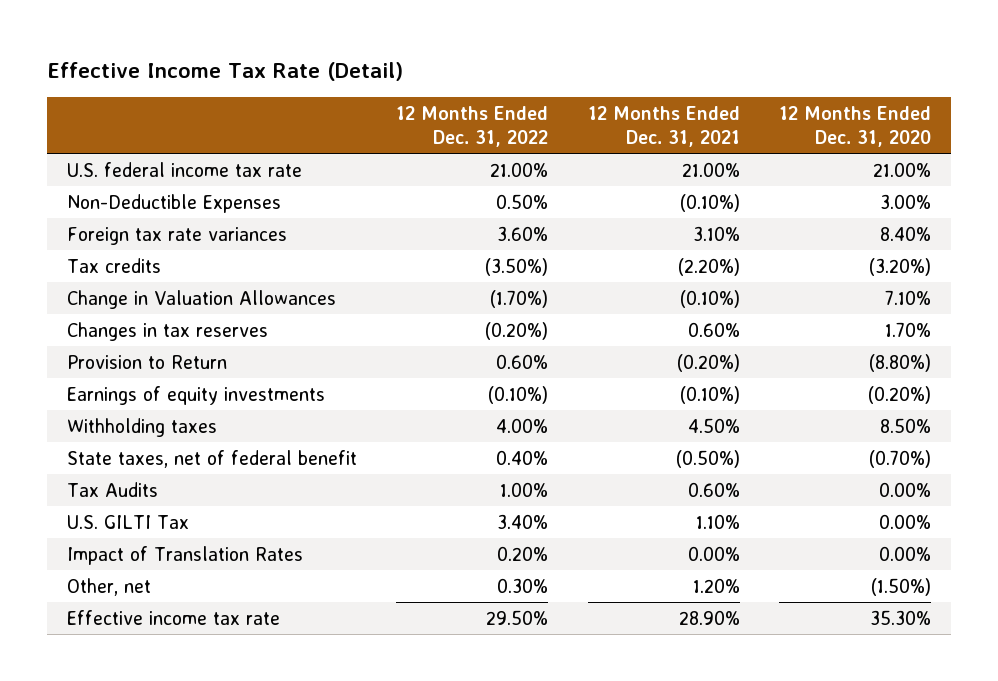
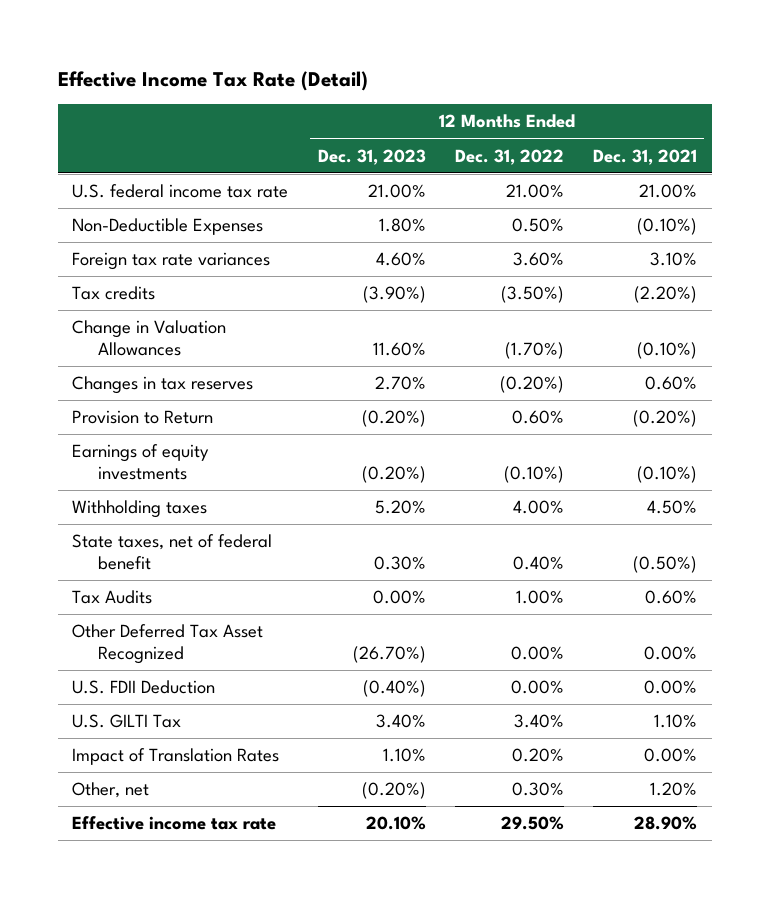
[779,105,932,147] 12 Months Ended Dec. 31, 2020 -> none
none -> [317,148,426,165] Dec. 31, 2023
none -> [72,624,264,664] Other Deferred Tax Asset Recognized
none -> [72,680,216,695] U.S. FDII Deduction

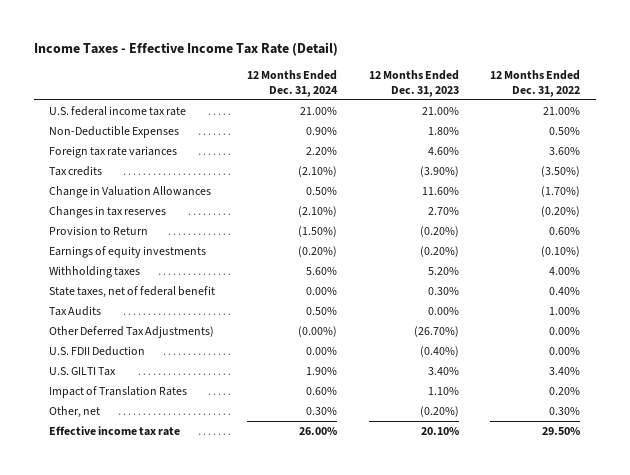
[57,71,368,92] Effective Income Tax Rate (Detail) -> [33,41,338,56] Income Taxes - Effective Income Tax Rate (Detail)
[593,148,698,165] Dec. 31, 2021 -> none
none -> [246,69,338,97] 12 Months Ended Dec. 31, 2024
[72,624,264,664] Other Deferred Tax Asset Recognized -> [49,326,215,339] Other Deferred Tax Adjustments)

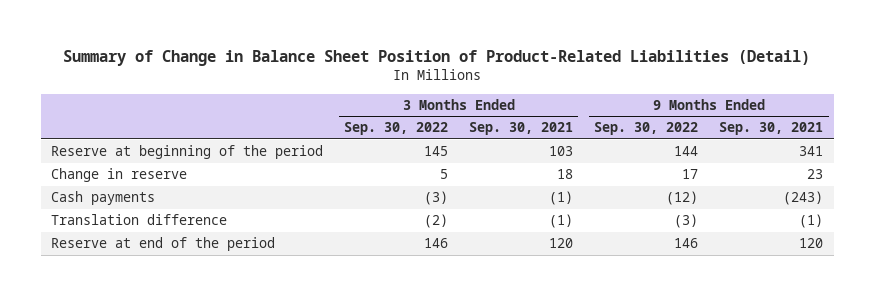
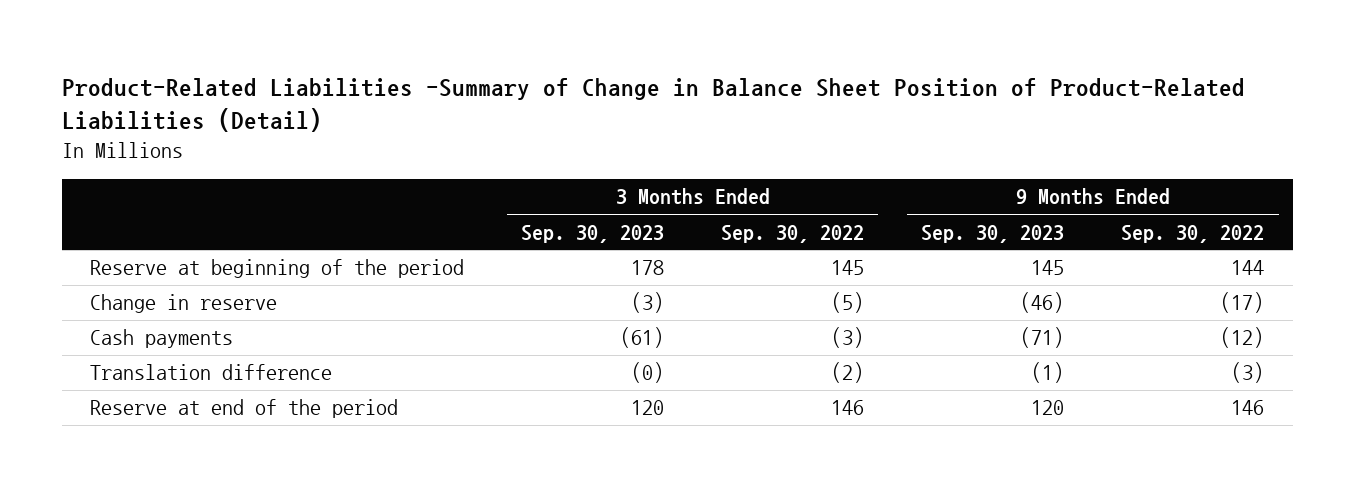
[63,49,811,66] Summary of Change in Balance Sheet Position of Product-Related Liabilities (Detail) -> [61,78,1245,133] Product-Related Liabilities -Summary of Change in Balance Sheet Position of Product-Related Liabilities (Detail)
[469,122,574,136] Sep. 30, 2021 -> none
[719,122,824,136] Sep. 30, 2021 -> none
none -> [521,224,665,243] Sep. 30, 2023
none -> [921,224,1065,243] Sep. 30, 2023
[440,169,449,180] 5 -> [831,292,865,314] (5)
[682,169,699,180] 17 -> [1220,292,1265,314] (17)

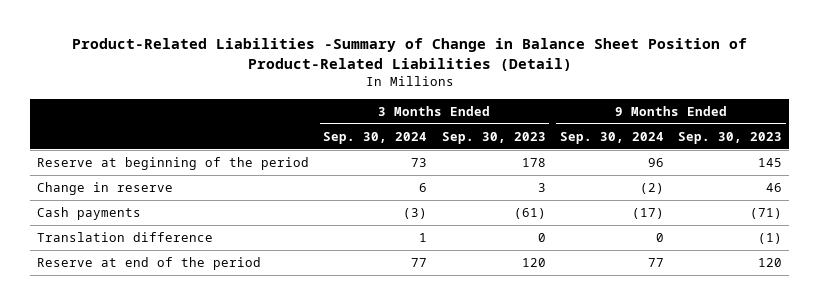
[721,224,865,243] Sep. 30, 2022 -> none
[1121,224,1265,243] Sep. 30, 2022 -> none
none -> [323,132,428,145] Sep. 30, 2024
none -> [559,132,664,145] Sep. 30, 2024
[631,292,665,314] (3) -> [537,183,546,193] 3
[1020,292,1065,314] (46) -> [766,183,783,193] 46
[631,362,665,384] (0) -> [537,233,546,243] 0

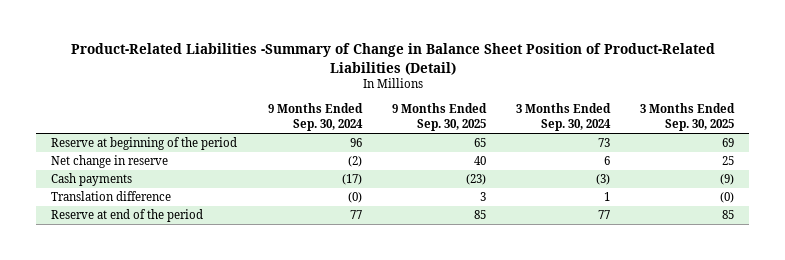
[441,132,546,145] Sep. 30, 2023 -> none
[678,132,783,145] Sep. 30, 2023 -> none
none -> [391,103,487,132] 9 Months Ended Sep. 30, 2025
none -> [640,103,736,132] 3 Months Ended Sep. 30, 2025
[36,182,173,196] Change in reserve -> [51,155,169,169] Net change in reserve
[655,233,664,243] 0 -> [347,192,362,204] (0)

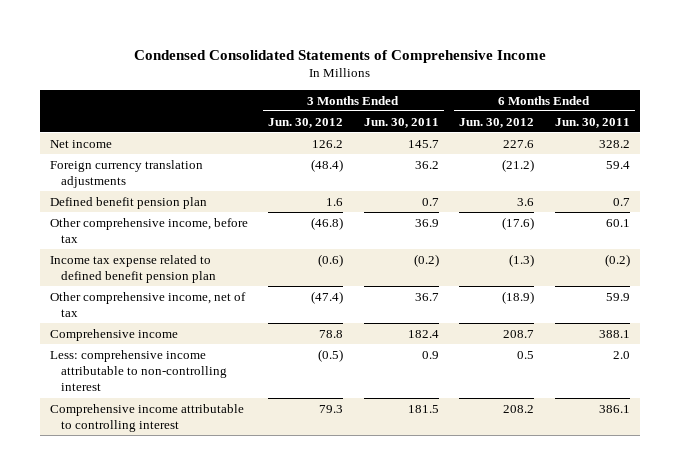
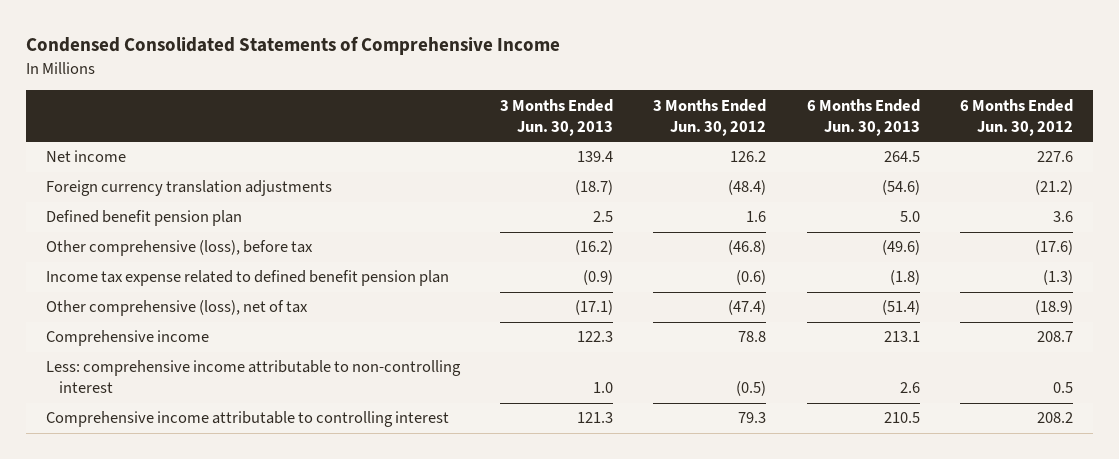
[363,117,439,128] Jun. 30, 2011 -> none
[554,117,630,128] Jun. 30, 2011 -> none
none -> [500,98,614,136] 3 Months Ended Jun. 30, 2013
none -> [806,98,920,136] 6 Months Ended Jun. 30, 2013
[49,217,248,244] Other comprehensive income, before tax -> [45,240,313,257] Other comprehensive (loss), before tax
[49,291,246,318] Other comprehensive income, net of tax -> [45,300,308,317] Other comprehensive (loss), net of tax

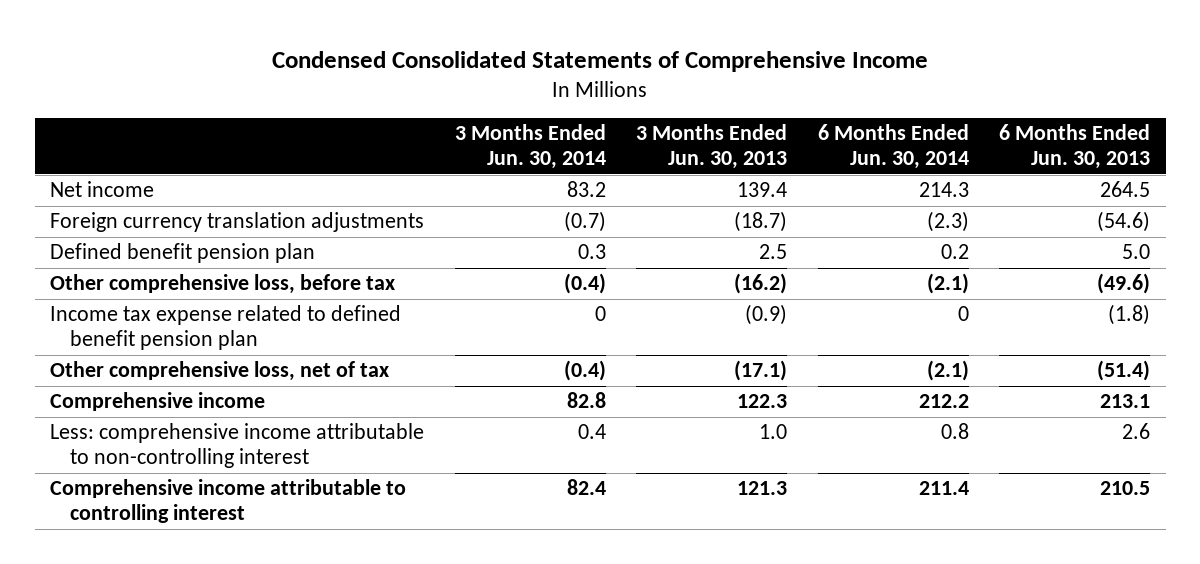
[653,98,767,136] 3 Months Ended Jun. 30, 2012 -> none
[960,98,1074,136] 6 Months Ended Jun. 30, 2012 -> none
none -> [454,124,606,170] 3 Months Ended Jun. 30, 2014
none -> [817,124,969,170] 6 Months Ended Jun. 30, 2014
[45,240,313,257] Other comprehensive (loss), before tax -> [49,274,395,295] Other comprehensive loss, before tax
[45,300,308,317] Other comprehensive (loss), net of tax -> [49,361,389,382] Other comprehensive loss, net of tax

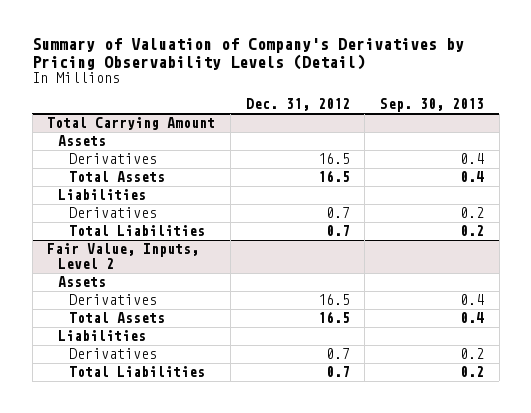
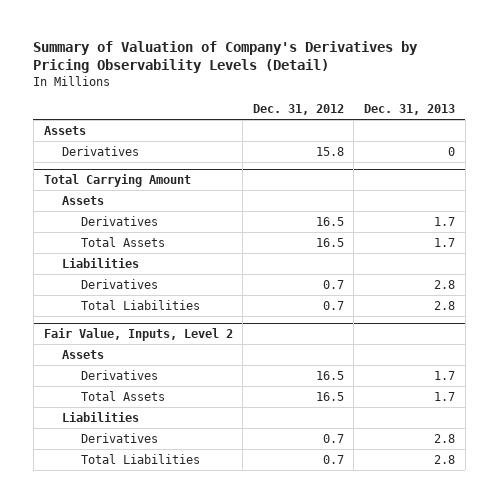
[379,98,484,113] Sep. 30, 2013 -> none
none -> [364,103,456,115] Dec. 31, 2013
none -> [43,125,86,135] Assets
none -> [62,145,140,156] Derivatives

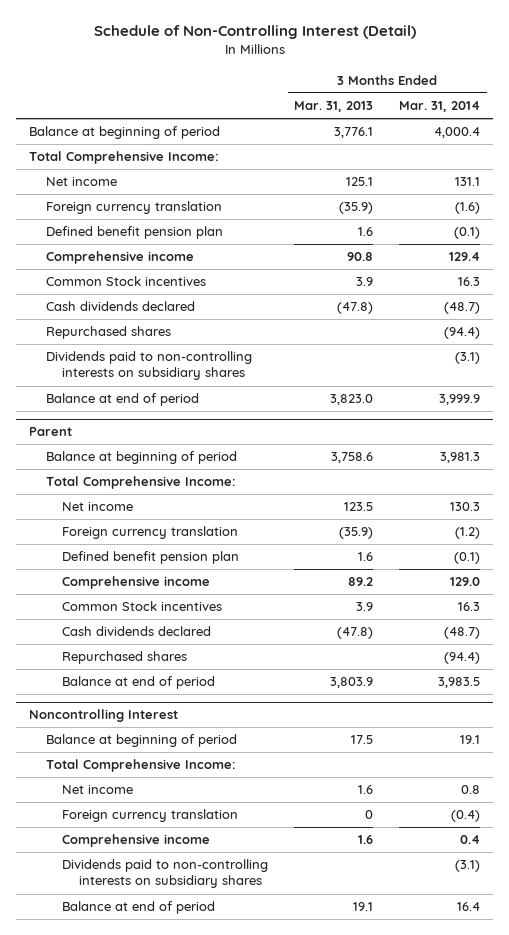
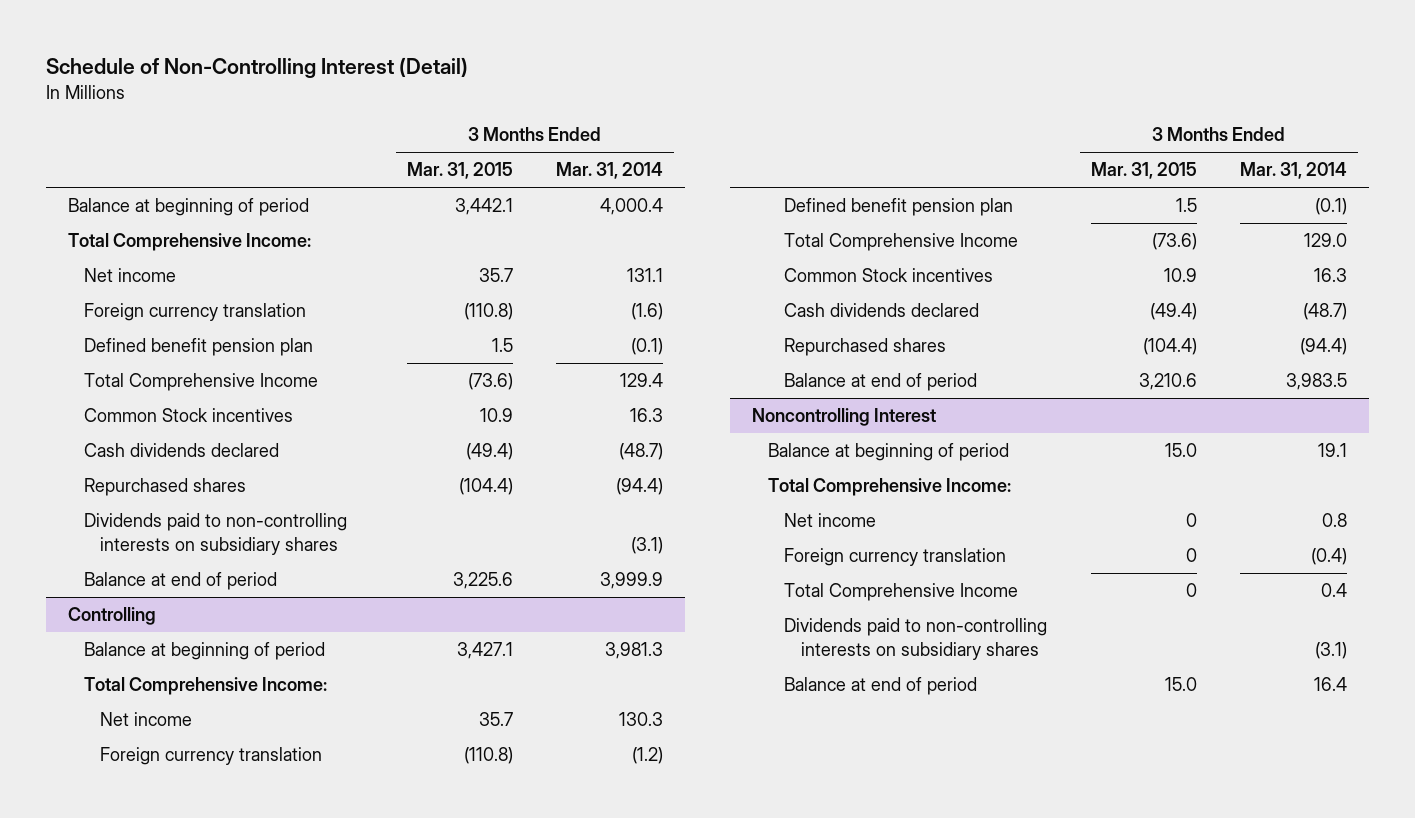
[294,101,374,113] Mar. 31, 2013 -> none
none -> [406,162,513,180] Mar. 31, 2015
[45,251,194,265] Comprehensive income -> [83,373,318,392] Total Comprehensive Income
[29,427,73,437] Parent -> none
none -> [67,607,156,626] Controlling
[62,576,211,590] Comprehensive income -> [784,233,1019,252] Total Comprehensive Income
[62,834,211,848] Comprehensive income -> [784,583,1019,602] Total Comprehensive Income

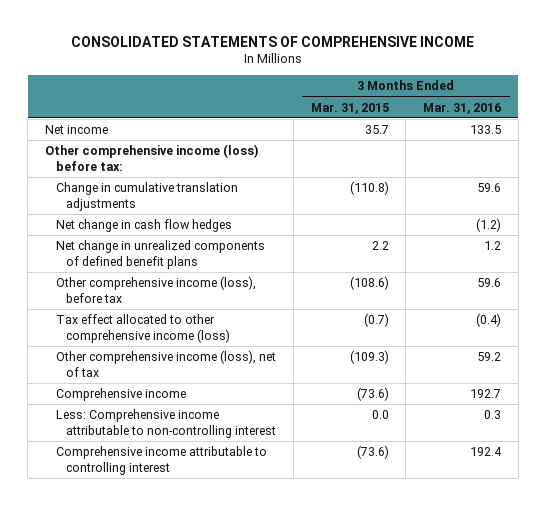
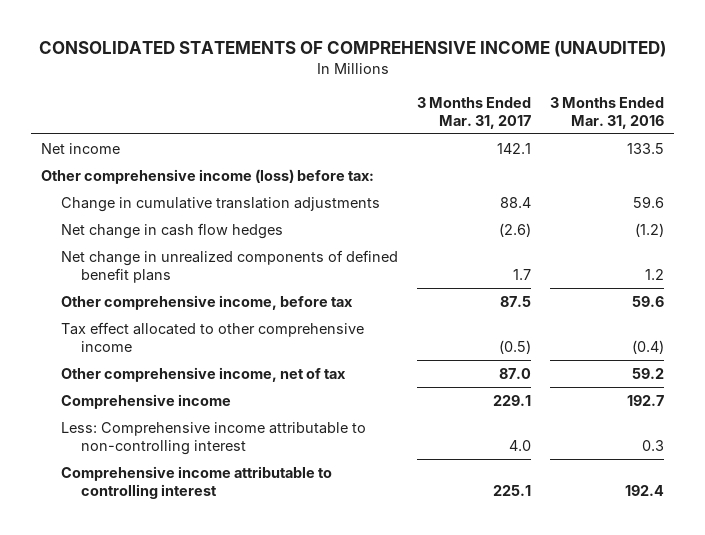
[70,35,474,47] CONSOLIDATED STATEMENTS OF COMPREHENSIVE INCOME -> [38,41,666,58] CONSOLIDATED STATEMENTS OF COMPREHENSIVE INCOME (UNAUDITED)
[310,102,389,114] Mar. 31, 2015 -> none
none -> [417,96,532,129] 3 Months Ended Mar. 31, 2017
[55,275,256,303] Other comprehensive income (loss), before tax -> [61,295,354,311] Other comprehensive income, before tax
[55,313,231,343] Tax effect allocated to other comprehensive income (loss) -> [61,322,365,352] Tax effect allocated to other comprehensive income
[55,349,276,377] Other comprehensive income (loss), net of tax -> [61,367,347,383] Other comprehensive income, net of tax

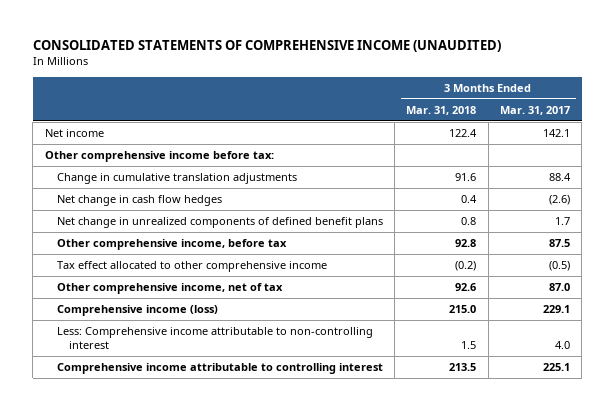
[550,96,665,129] 3 Months Ended Mar. 31, 2016 -> none
none -> [406,105,477,115] Mar. 31, 2018
[40,169,374,185] Other comprehensive income (loss) before tax: -> [44,150,274,162] Other comprehensive income before tax:
[61,394,232,410] Comprehensive income -> [56,304,218,316] Comprehensive income (loss)

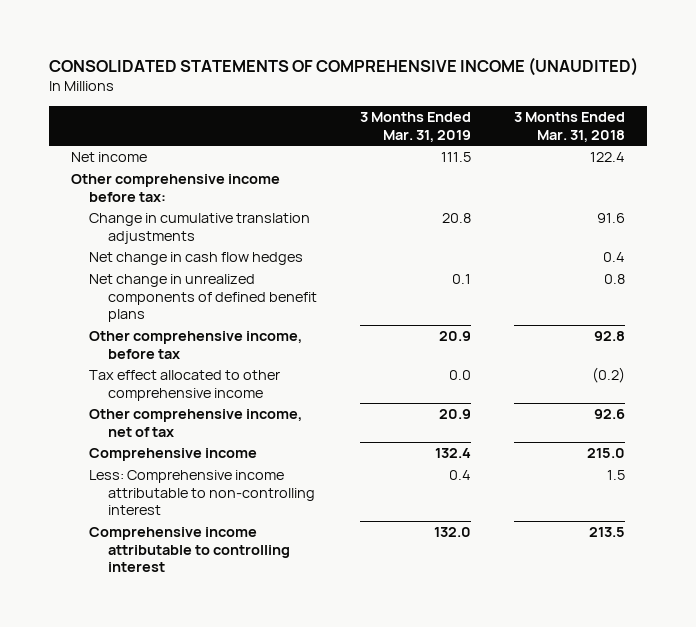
[499,105,570,115] Mar. 31, 2017 -> none
none -> [360,112,472,142] 3 Months Ended Mar. 31, 2019
[56,304,218,316] Comprehensive income (loss) -> [89,448,258,462] Comprehensive income

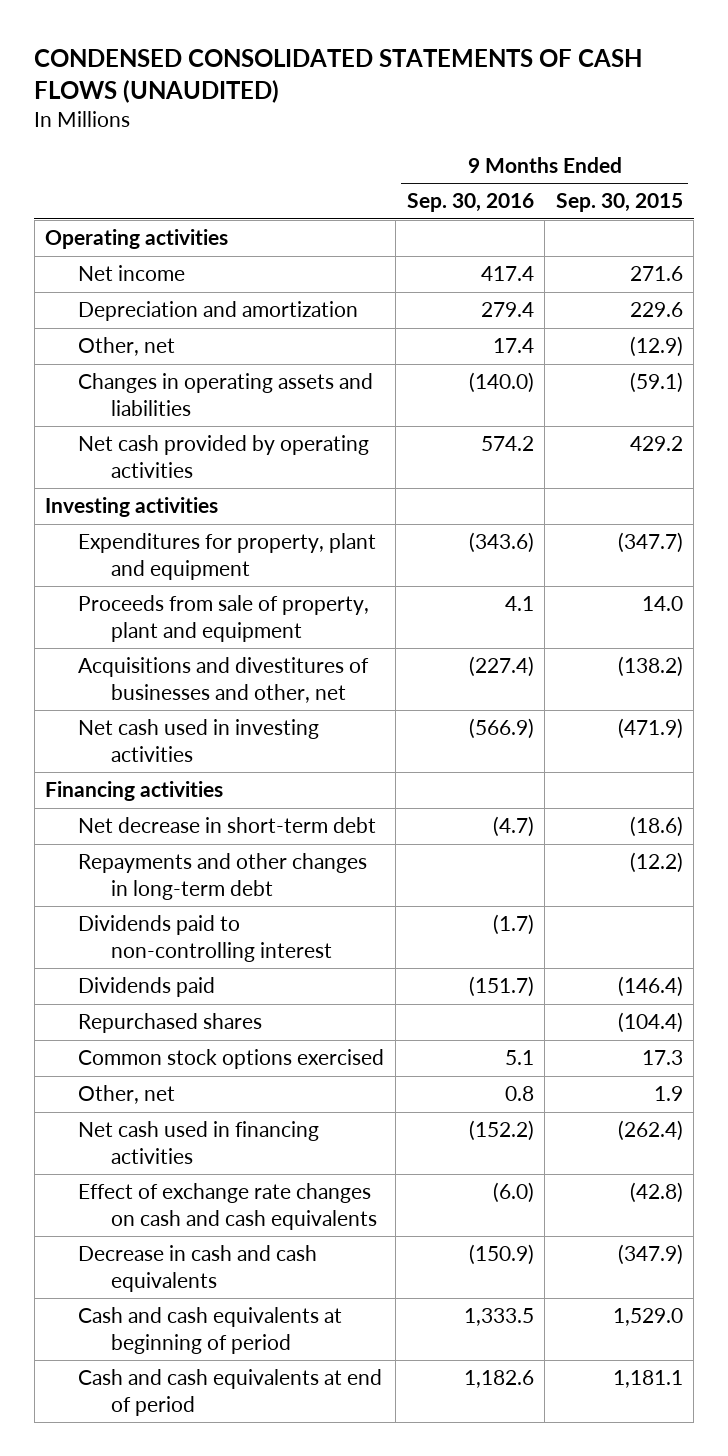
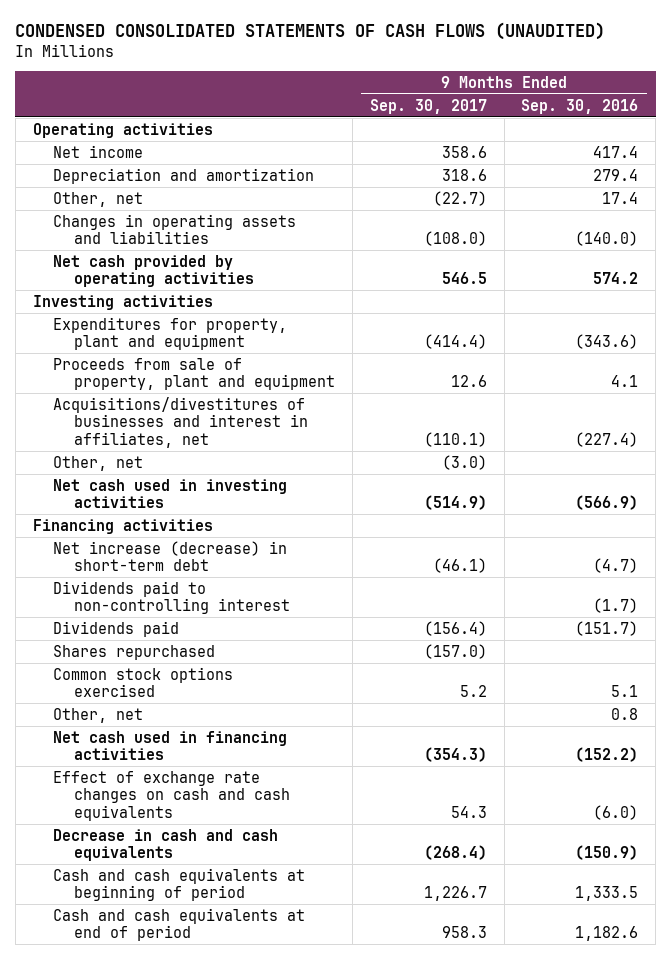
[555,193,683,213] Sep. 30, 2015 -> none
none -> [369,98,487,114] Sep. 30, 2017
[78,657,370,703] Acquisitions and divestitures of businesses and other, net -> [53,396,309,448] Acquisitions/divestitures of businesses and interest in affiliates, net
none -> [53,455,144,471] Other, net
[78,853,368,900] Repayments and other changes in long-term debt -> none
[78,817,377,834] Net decrease in short-term debt -> [53,540,288,572] Net increase (decrease) in short-term debt
[78,1013,263,1034] Repurchased shares -> [53,644,216,660] Shares repurchased

